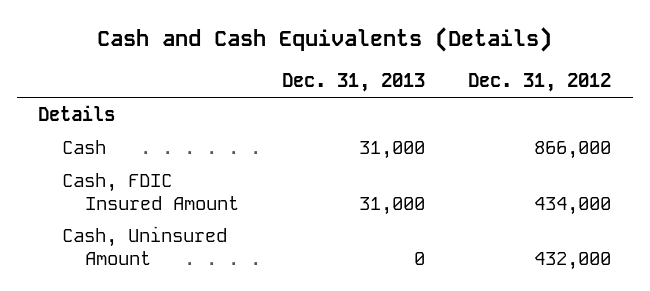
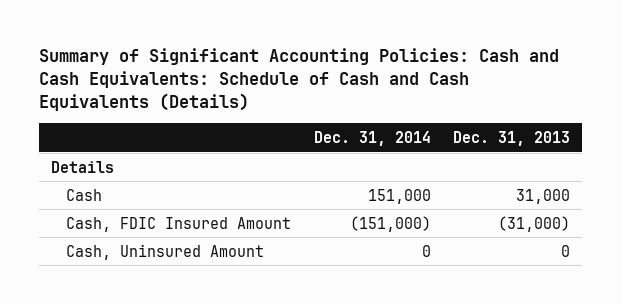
[96,26,552,52] Cash and Cash Equivalents (Details) -> [39,48,560,112] Summary of Significant Accounting Policies: Cash and Cash Equivalents: Schedule of Cash and Cash Equivalents (Details)
[468,73,612,93] Dec. 31, 2012 -> none
none -> [313,130,431,146] Dec. 31, 2014
[359,196,426,215] 31,000 -> [498,215,571,232] (31,000)

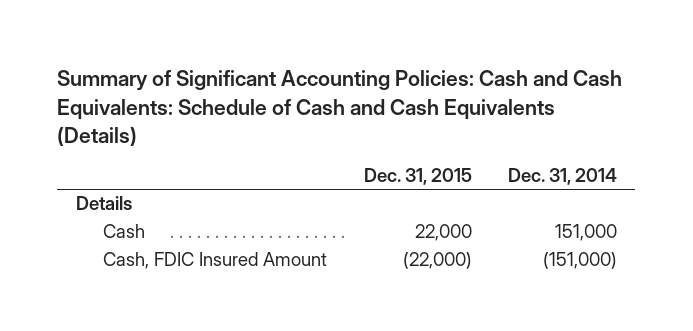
[453,130,571,146] Dec. 31, 2013 -> none
none -> [363,168,472,186] Dec. 31, 2015
[66,243,265,260] Cash, Uninsured Amount -> none

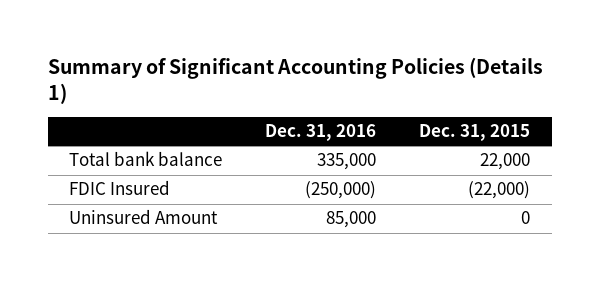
[57,69,623,147] Summary of Significant Accounting Policies: Cash and Cash Equivalents: Schedule of Cash and Cash Equivalents (Details) -> [47,57,543,105] Summary of Significant Accounting Policies (Details 1)
[508,168,618,186] Dec. 31, 2014 -> none
none -> [265,124,377,142] Dec. 31, 2016
[75,196,132,211] Details -> none
[102,224,145,239] Cash -> [69,151,223,167] Total bank balance
[102,252,327,270] Cash, FDIC Insured Amount -> [69,180,171,196] FDIC Insured
none -> [69,209,219,225] Uninsured Amount

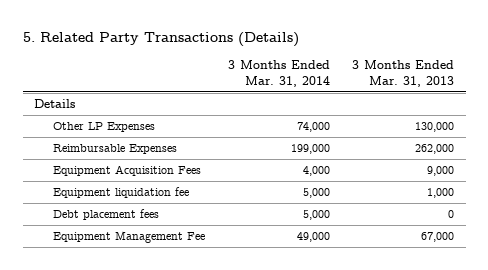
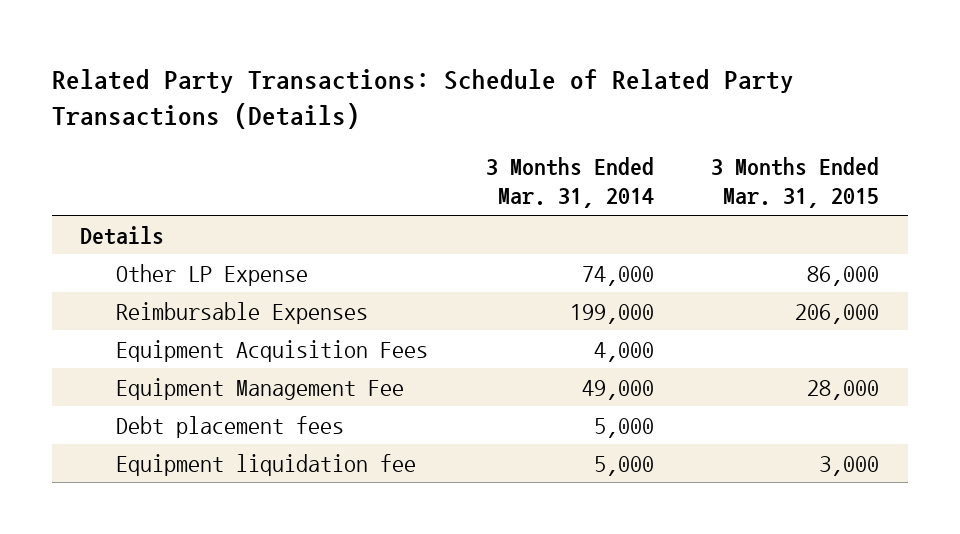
[22,31,299,47] 5. Related Party Transactions (Details) -> [51,68,794,129] Related Party Transactions: Schedule of Related Party Transactions (Details)
[352,60,455,87] 3 Months Ended Mar. 31, 2013 -> none
none -> [711,156,880,209] 3 Months Ended Mar. 31, 2015
[52,122,155,133] Other LP Expenses -> [115,263,308,286] Other LP Expense
[52,209,159,221] Debt placement fees -> [115,415,344,438] Debt placement fees
[52,187,189,199] Equipment liquidation fee -> [115,453,416,476] Equipment liquidation fee

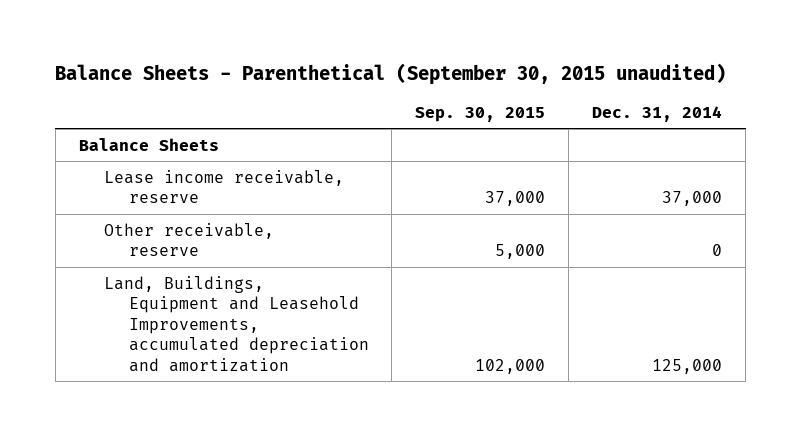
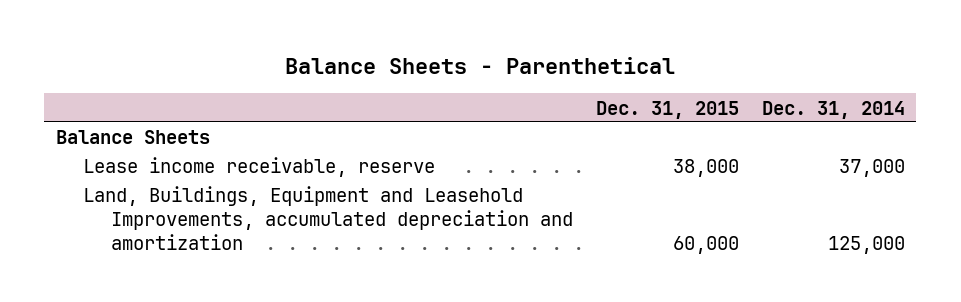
[55,63,727,86] Balance Sheets - Parenthetical (September 30, 2015 unaudited) -> [285,57,676,75] Balance Sheets - Parenthetical
[415,106,546,122] Sep. 30, 2015 -> none
none -> [595,100,739,119] Dec. 31, 2015
[103,222,274,257] Other receivable, reserve -> none

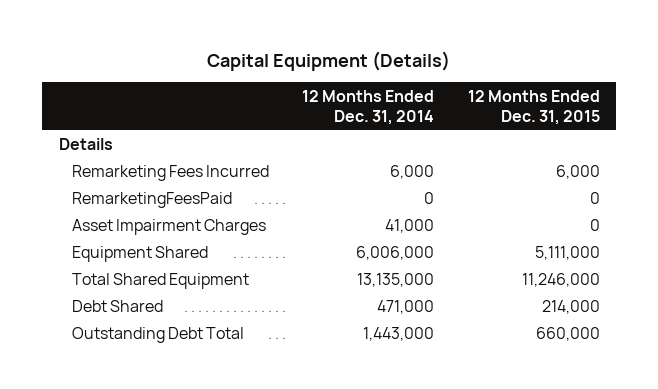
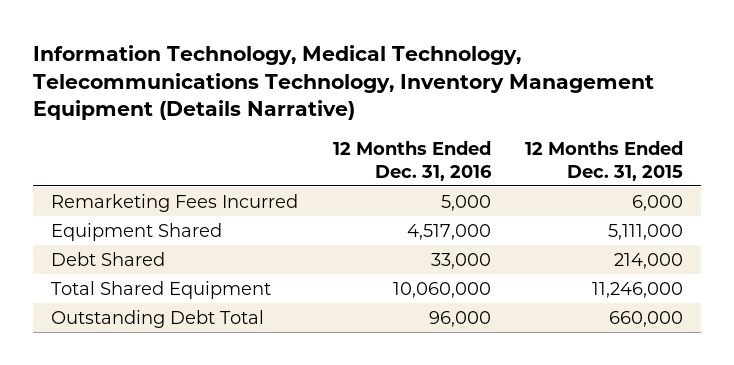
[207,50,451,71] Capital Equipment (Details) -> [33,45,655,121] Information Technology, Medical Technology, Telecommunications Technology, Inventory Management Equipment (Details Narrative)
[302,89,435,125] 12 Months Ended Dec. 31, 2014 -> none
none -> [332,140,492,181] 12 Months Ended Dec. 31, 2016
[58,138,113,151] Details -> none
[72,192,233,209] RemarketingFeesPaid -> none
[72,219,267,236] Asset Impairment Charges -> none
[72,273,250,290] Total Shared Equipment -> [50,280,271,299] Total Shared Equipment

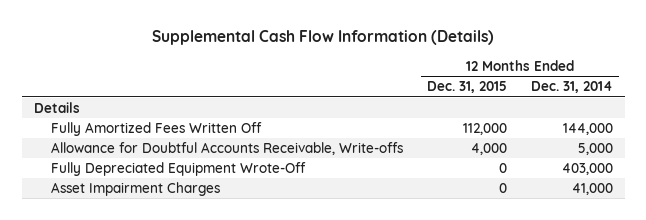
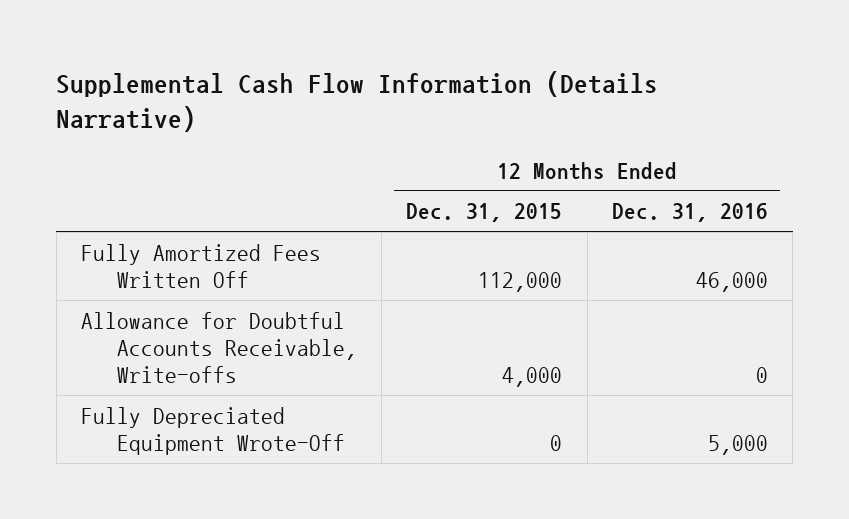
[152,30,495,46] Supplemental Cash Flow Information (Details) -> [56,70,659,133] Supplemental Cash Flow Information (Details Narrative)
[530,81,613,94] Dec. 31, 2014 -> none
none -> [611,203,768,223] Dec. 31, 2016
[33,101,80,113] Details -> none
[51,181,221,196] Asset Impairment Charges -> none

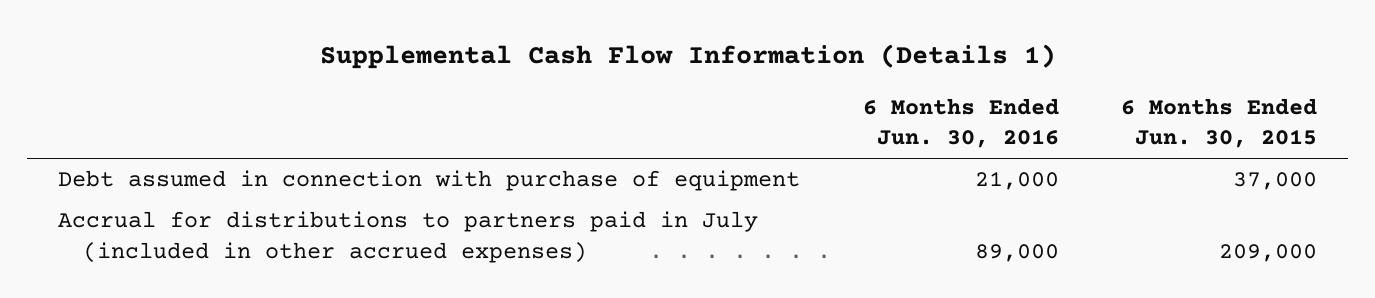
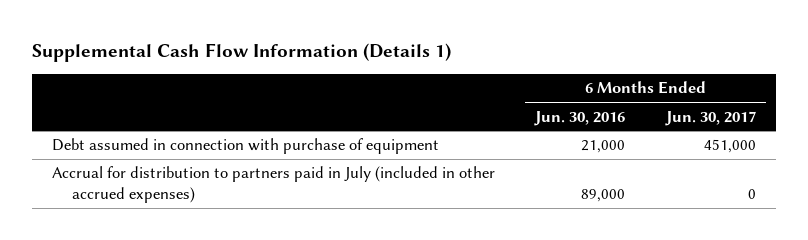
[1121,98,1318,149] 6 Months Ended Jun. 30, 2015 -> none
none -> [664,110,756,126] Jun. 30, 2017
[58,211,759,263] Accrual for distributions to partners paid in July (included in other accrued expenses) -> [51,166,495,204] Accrual for distribution to partners paid in July (included in other accrued expenses)

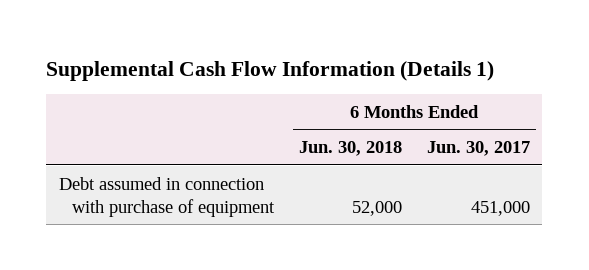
[534,110,626,126] Jun. 30, 2016 -> none
none -> [299,141,403,157] Jun. 30, 2018
[51,166,495,204] Accrual for distribution to partners paid in July (included in other accrued expenses) -> none

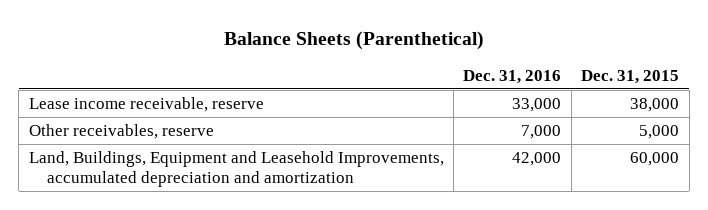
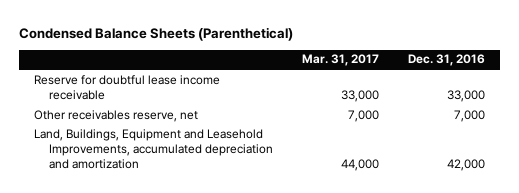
[223,30,484,50] Balance Sheets (Parenthetical) -> [19,26,294,41] Condensed Balance Sheets (Parenthetical)
[581,69,680,84] Dec. 31, 2015 -> none
none -> [302,54,380,67] Mar. 31, 2017
[28,96,264,112] Lease income receivable, reserve -> [33,74,220,100] Reserve for doubtful lease income receivable
[28,123,214,139] Other receivables, reserve -> [33,109,198,122] Other receivables reserve, net

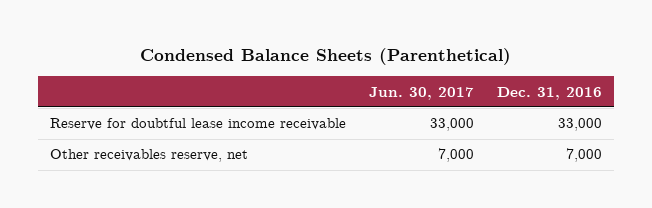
[302,54,380,67] Mar. 31, 2017 -> none
none -> [368,86,474,100] Jun. 30, 2017
[33,128,274,170] Land, Buildings, Equipment and Leasehold Improvements, accumulated depreciation and amortization -> none

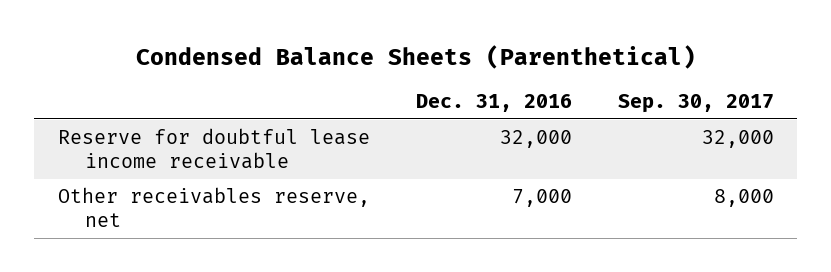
[368,86,474,100] Jun. 30, 2017 -> none
none -> [617,94,774,114] Sep. 30, 2017
[558,118,603,132] 33,000 -> [499,129,572,148] 32,000

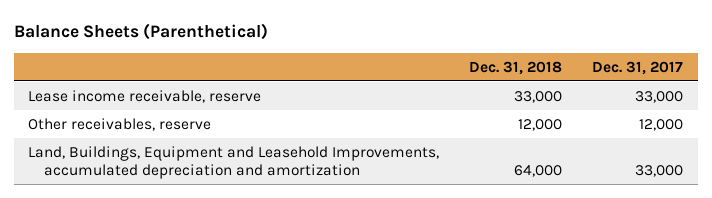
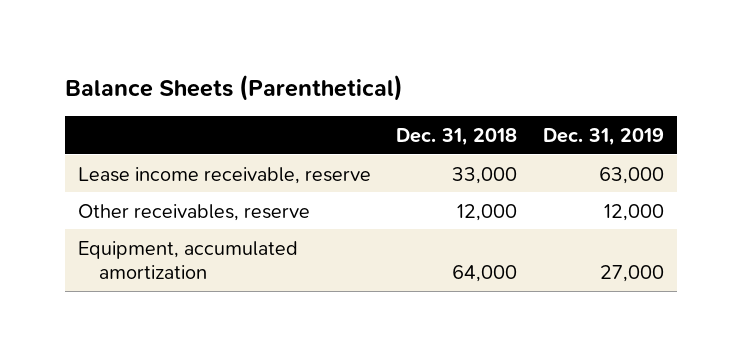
[592,60,684,75] Dec. 31, 2017 -> none
none -> [543,127,665,146] Dec. 31, 2019
[28,145,440,179] Land, Buildings, Equipment and Leasehold Improvements, accumulated depreciation and amortization -> [77,240,298,280] Equipment, accumulated amortization

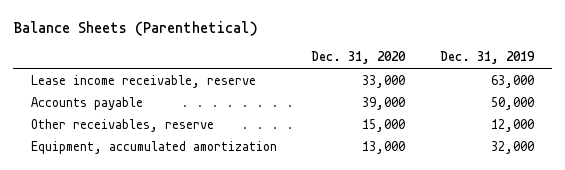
[396,127,518,146] Dec. 31, 2018 -> none
none -> [311,51,407,65] Dec. 31, 2020
none -> [30,96,143,110] Accounts payable
[600,265,665,283] 27,000 -> [491,140,535,154] 32,000

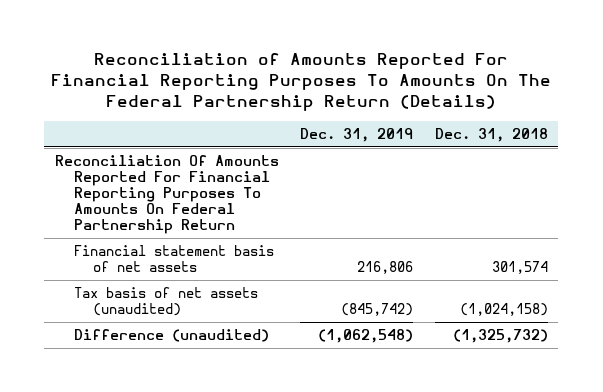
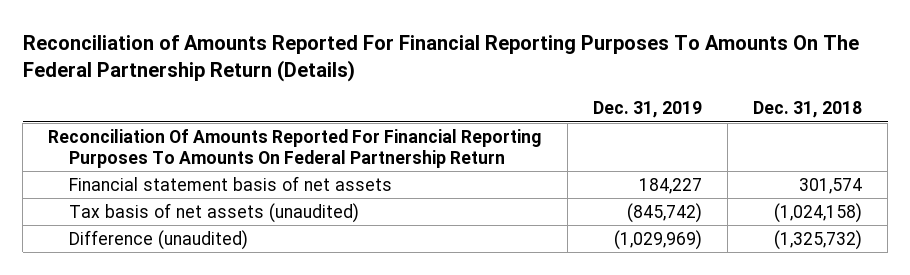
[357,261,414,275] 216,806 -> [638,177,702,194] 184,227
[318,329,414,344] (1,062,548) -> [613,229,702,250] (1,029,969)

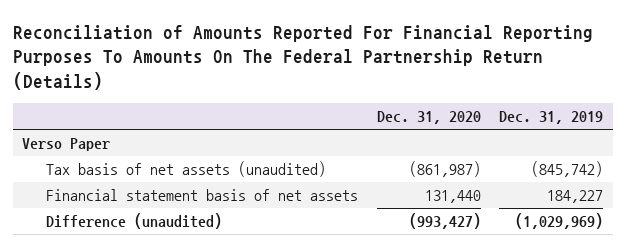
[752,101,862,119] Dec. 31, 2018 -> none
none -> [376,111,481,125] Dec. 31, 2020
[48,128,542,168] Reconciliation Of Amounts Reported For Financial Reporting Purposes To Amounts On Federal Partnership Return -> [22,138,111,152] Verso Paper
[69,175,393,191] Financial statement basis of net assets -> [46,189,359,202] Financial statement basis of net assets

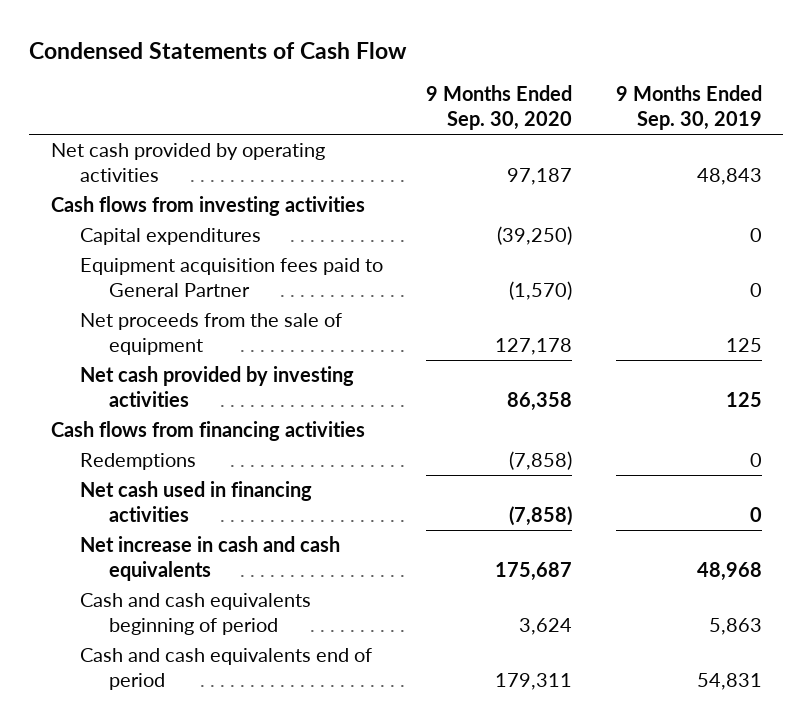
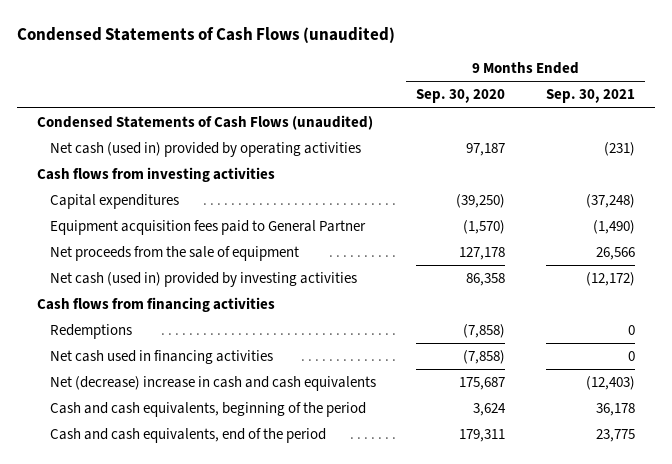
[28,42,407,60] Condensed Statements of Cash Flow -> [16,27,395,44] Condensed Statements of Cash Flows (unaudited)
[615,85,762,131] 9 Months Ended Sep. 30, 2019 -> none
none -> [545,89,635,104] Sep. 30, 2021
none -> [36,115,373,131] Condensed Statements of Cash Flows (unaudited)
[50,143,325,183] Net cash provided by operating activities -> [50,142,362,158] Net cash (used in) provided by operating activities
[79,366,354,408] Net cash provided by investing activities -> [50,272,358,288] Net cash (used in) provided by investing activities
[79,536,340,582] Net increase in cash and cash equivalents -> [50,376,377,392] Net (decrease) increase in cash and cash equivalents
[79,593,311,636] Cash and cash equivalents beginning of period -> [50,402,367,418] Cash and cash equivalents, beginning of the period
[79,648,372,691] Cash and cash equivalents end of period -> [50,428,327,444] Cash and cash equivalents, end of the period

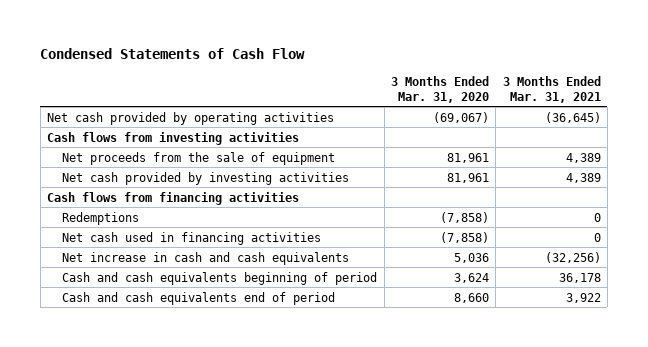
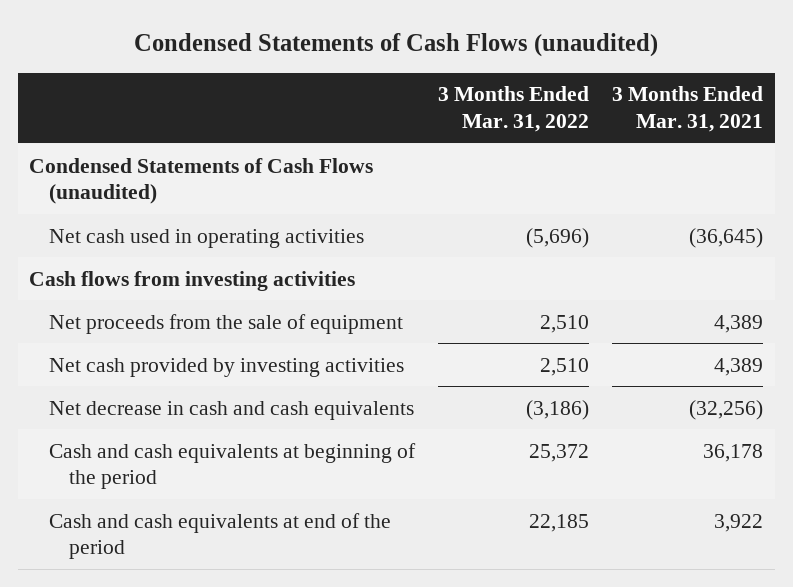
[40,47,306,59] Condensed Statements of Cash Flow -> [134,33,659,58] Condensed Statements of Cash Flows (unaudited)
[390,75,489,103] 3 Months Ended Mar. 31, 2020 -> none
none -> [438,86,590,133] 3 Months Ended Mar. 31, 2022
none -> [29,157,374,205] Condensed Statements of Cash Flows (unaudited)
[47,111,335,125] Net cash provided by operating activities -> [49,228,365,248] Net cash used in operating activities
[47,191,300,205] Cash flows from financing activities -> none
[62,211,140,225] Redemptions -> none
[62,231,322,245] Net cash used in financing activities -> none
[62,251,350,265] Net increase in cash and cash equivalents -> [49,400,415,420] Net decrease in cash and cash equivalents
[62,271,378,285] Cash and cash equivalents beginning of period -> [49,442,417,490] Cash and cash equivalents at beginning of the period
[62,291,336,305] Cash and cash equivalents end of period -> [49,512,392,560] Cash and cash equivalents at end of the period

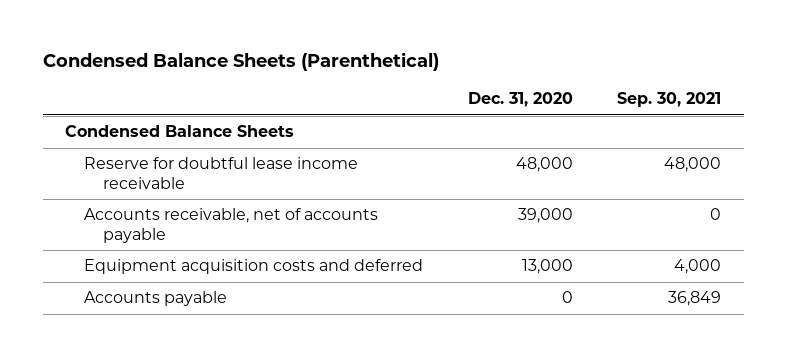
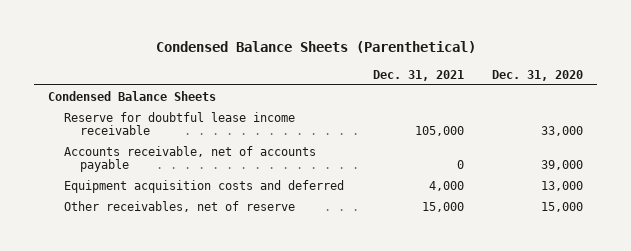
[617,92,722,108] Sep. 30, 2021 -> none
none -> [372,69,464,81] Dec. 31, 2021
[515,157,573,173] 48,000 -> [540,126,583,137] 33,000
[84,291,228,307] Accounts payable -> none
none -> [64,200,296,212] Other receivables, net of reserve

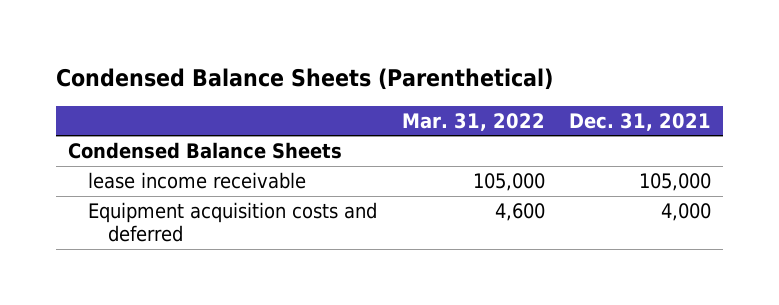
[491,69,583,81] Dec. 31, 2020 -> none
none -> [401,112,545,131] Mar. 31, 2022
[64,145,317,173] Accounts receivable, net of accounts payable -> none
[64,111,296,136] Reserve for doubtful lease income receivable -> [88,172,307,190] lease income receivable
[64,200,296,212] Other receivables, net of reserve -> none

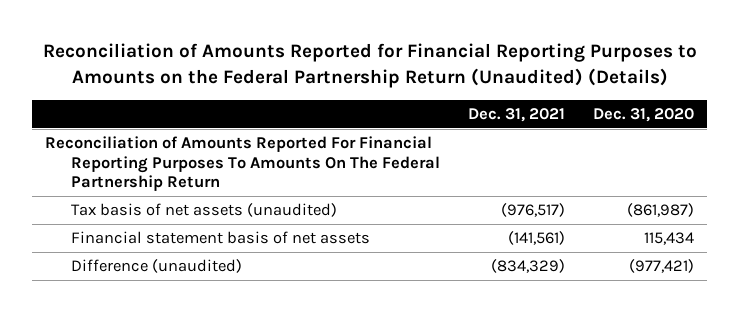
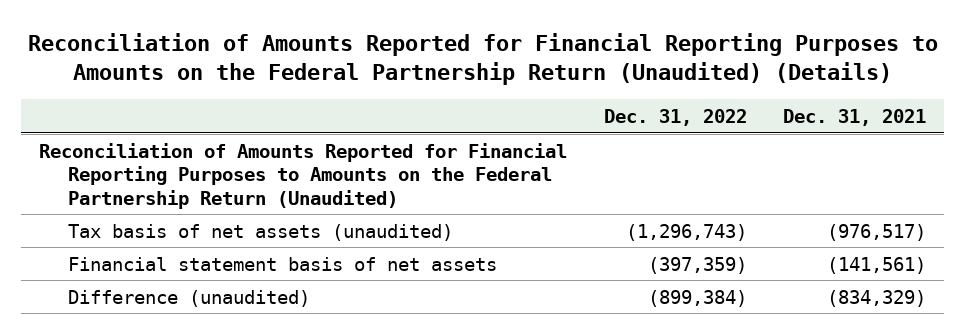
[592,108,694,123] Dec. 31, 2020 -> none
none -> [603,108,747,126] Dec. 31, 2022
[45,136,441,192] Reconciliation of Amounts Reported For Financial Reporting Purposes To Amounts On The Federal Partnership Return -> [39,142,568,209] Reconciliation of Amounts Reported for Financial Reporting Purposes to Amounts on the Federal Partnership Return (Unaudited)

